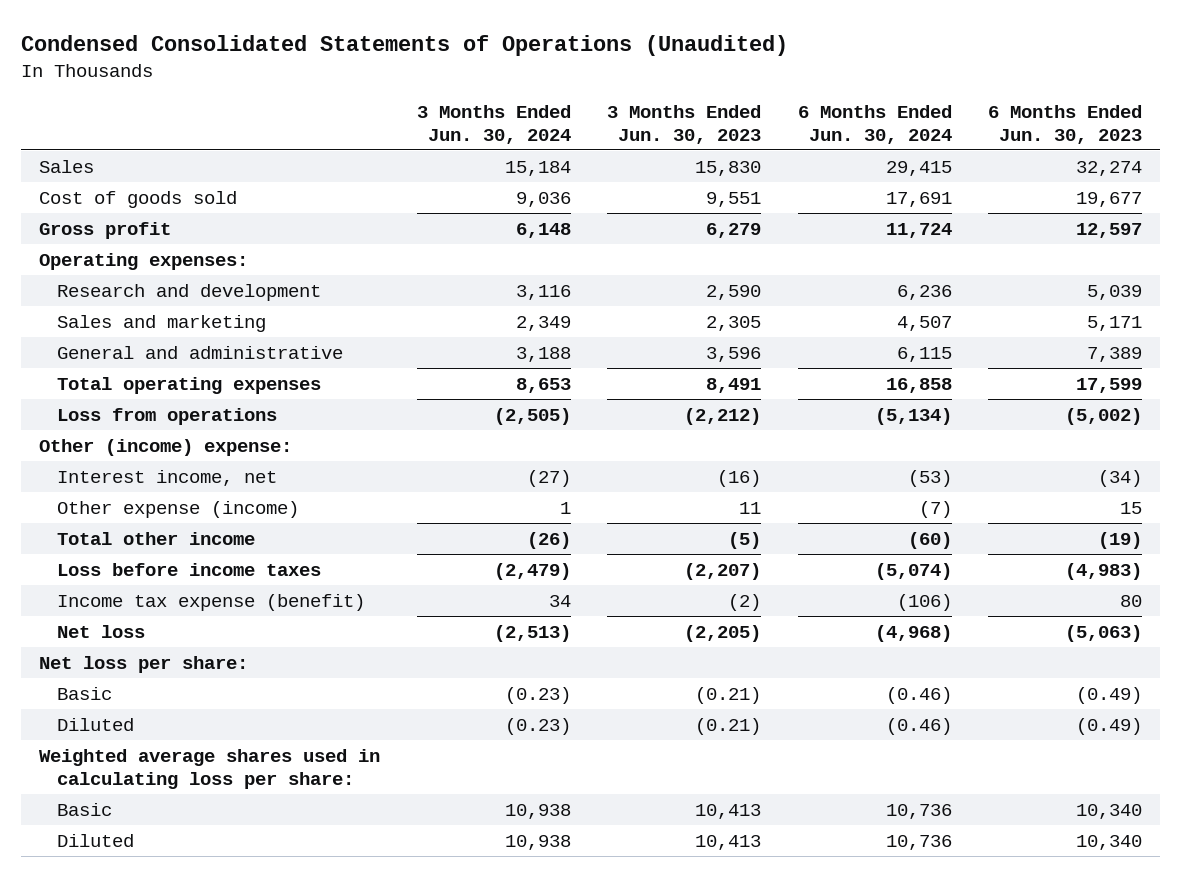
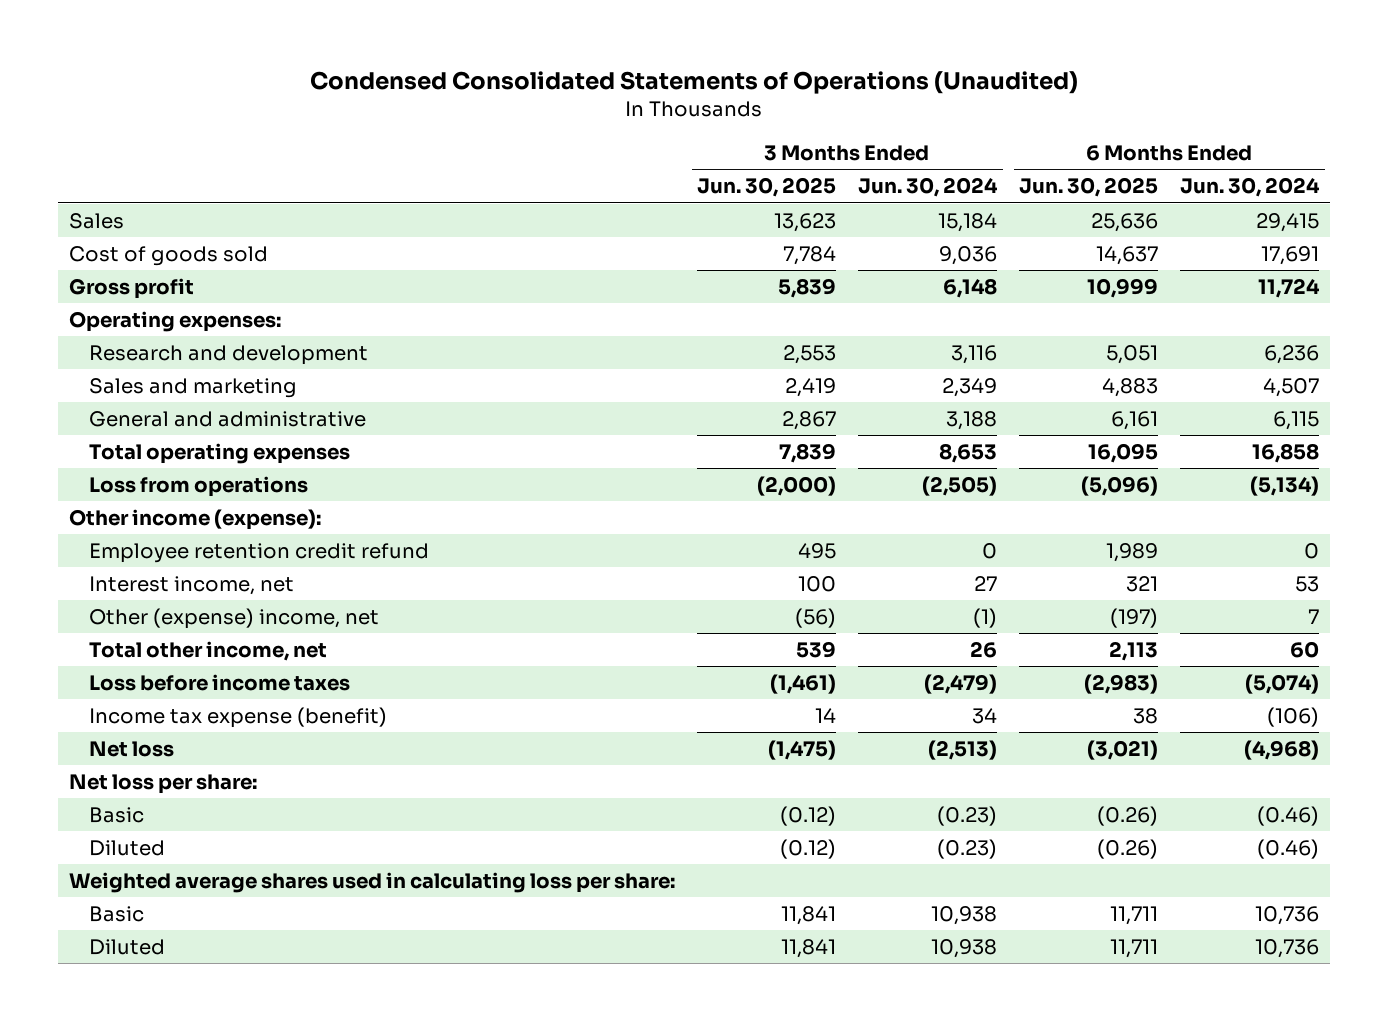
[607,104,762,144] 3 Months Ended Jun. 30, 2023 -> none
[988,104,1143,144] 6 Months Ended Jun. 30, 2023 -> none
none -> [697,177,837,198] Jun. 30, 2025
none -> [1019,177,1159,198] Jun. 30, 2025
[39,438,293,456] Other (income) expense: -> [69,508,322,530] Other income (expense):
none -> [88,542,429,563] Employee retention credit refund
[526,469,571,487] (27) -> [974,575,998,591] 27
[907,469,952,487] (53) -> [1295,575,1320,592] 53
[56,500,299,518] Other expense (income) -> [88,607,379,629] Other (expense) income, net
[559,501,571,514] 1 -> [973,607,998,628] (1)
[918,500,952,518] (7) -> [1308,608,1320,624] 7
[56,531,255,545] Total other income -> [88,640,327,661] Total other income, net
[526,531,571,549] (26) -> [970,640,998,658] 26
[907,531,952,549] (60) -> [1290,640,1320,658] 60

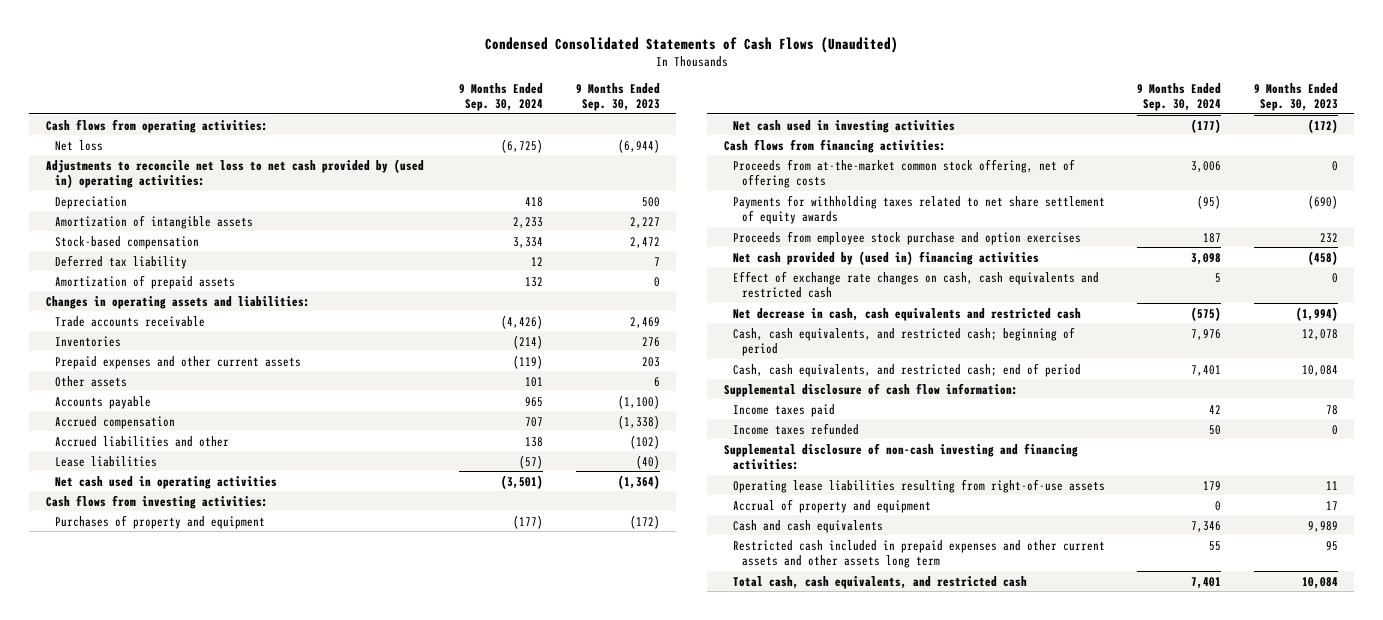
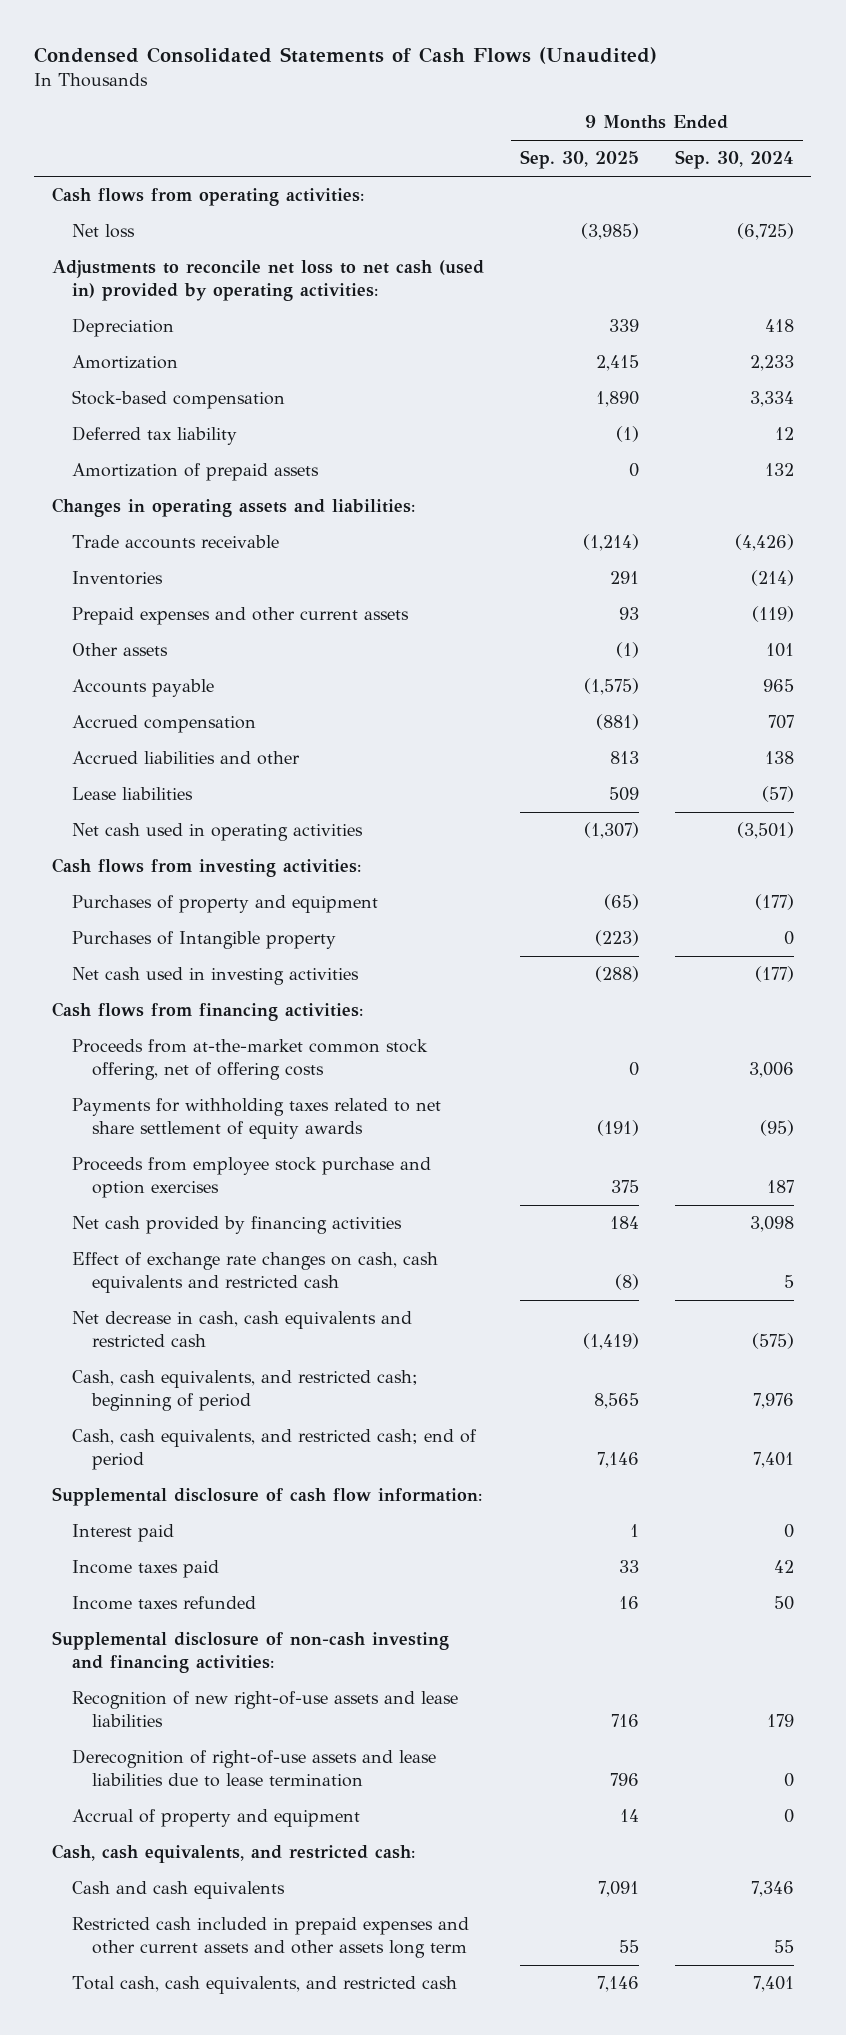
[575,82,660,112] 9 Months Ended Sep. 30, 2023 -> none
none -> [519,150,639,170] Sep. 30, 2025
[45,158,424,188] Adjustments to reconcile net loss to net cash provided by (used in) operating activities: -> [52,260,485,301] Adjustments to reconcile net loss to net cash (used in) provided by operating activities:
[54,214,253,229] Amortization of intangible assets -> [72,355,179,370] Amortization
none -> [72,931,337,950] Purchases of Intangible property
[732,250,1039,265] Net cash provided by (used in) financing activities -> [72,1216,403,1235] Net cash provided by financing activities
none -> [72,1524,175,1543] Interest paid
[732,478,1105,493] Operating lease liabilities resulting from right-of-use assets -> [72,1691,459,1727] Recognition of new right-of-use assets and lease liabilities
none -> [72,1749,437,1787] Derecognition of right-of-use assets and lease liabilities due to lease termination
none -> [52,1844,416,1864] Cash, cash equivalents, and restricted cash:

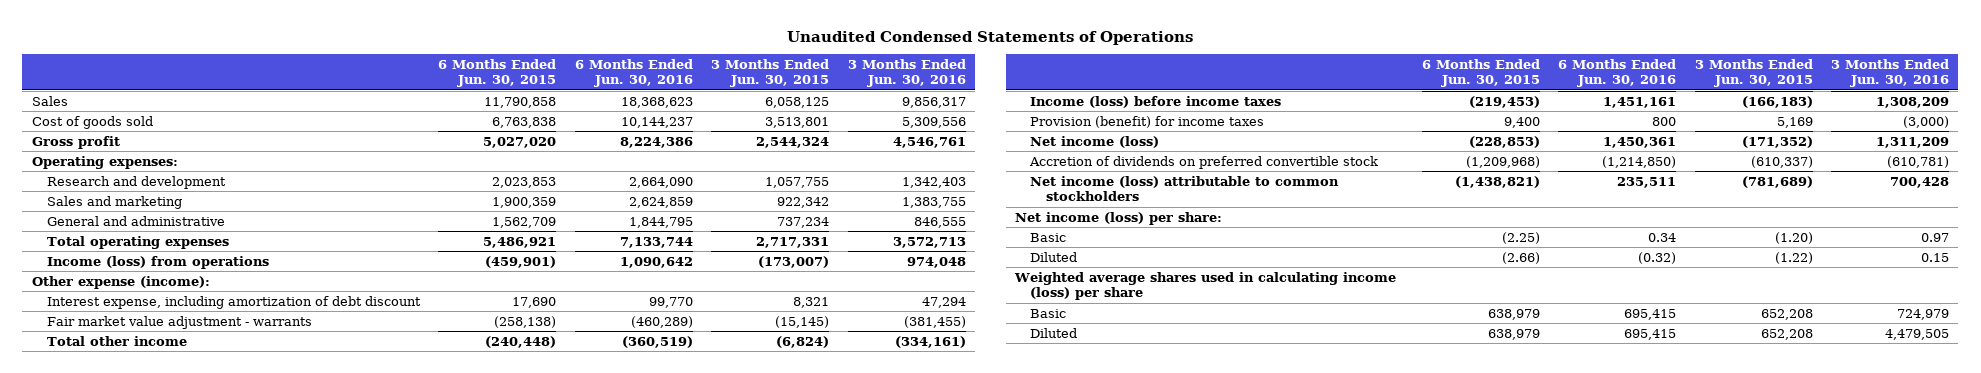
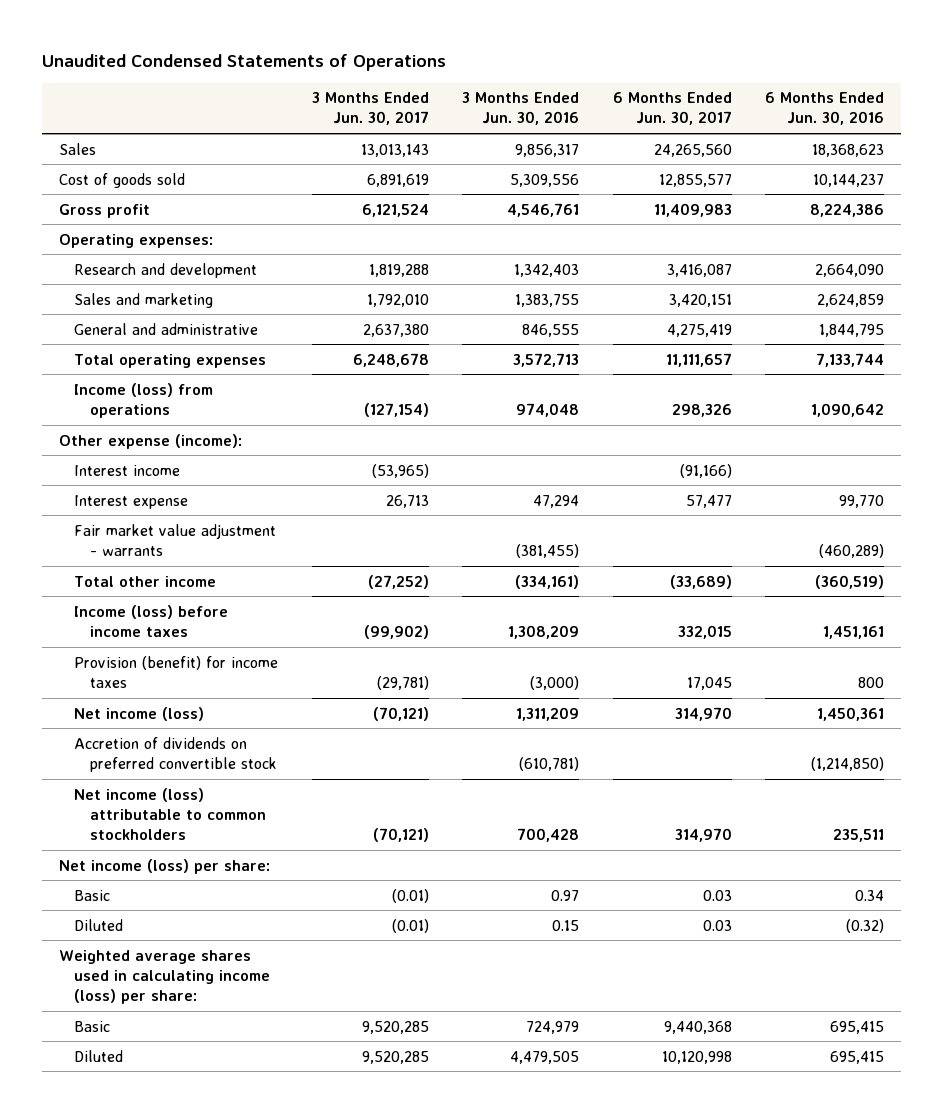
[438,58,557,88] 6 Months Ended Jun. 30, 2015 -> none
[711,58,830,88] 3 Months Ended Jun. 30, 2015 -> none
none -> [311,92,429,126] 3 Months Ended Jun. 30, 2017
none -> [612,92,732,126] 6 Months Ended Jun. 30, 2017
none -> [74,464,181,476] Interest income
[46,295,421,309] Interest expense, including amortization of debt discount -> [74,494,189,509] Interest expense
[1013,271,1396,301] Weighted average shares used in calculating income (loss) per share -> [58,949,271,1005] Weighted average shares used in calculating income (loss) per share:

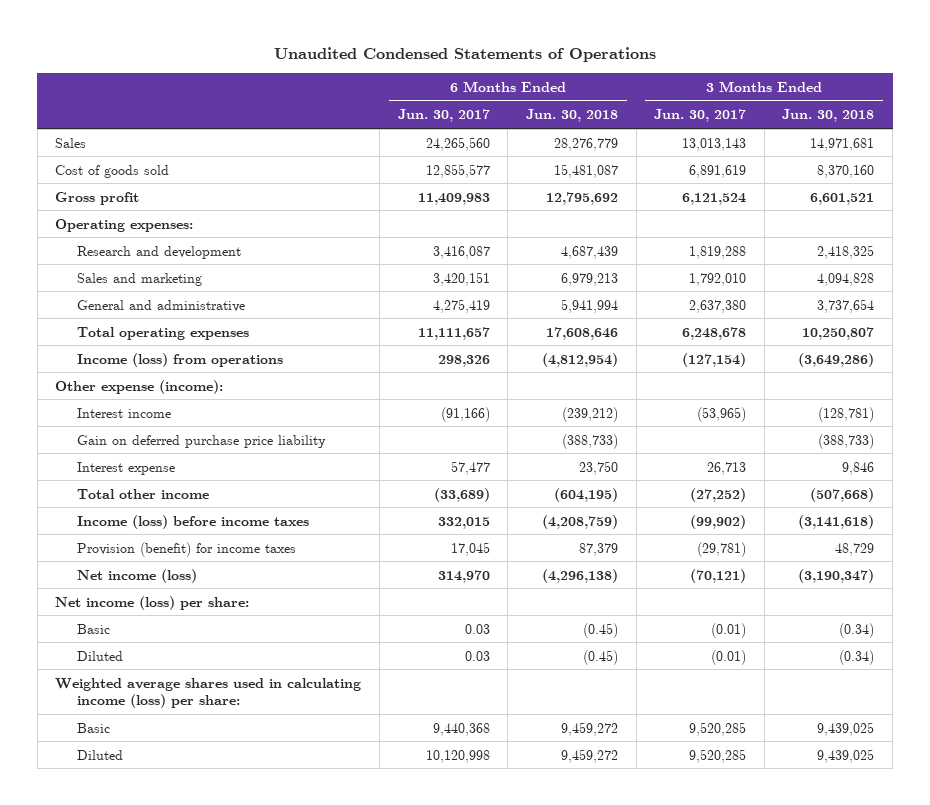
[462,92,580,126] 3 Months Ended Jun. 30, 2016 -> none
[765,92,885,126] 6 Months Ended Jun. 30, 2016 -> none
none -> [525,109,618,123] Jun. 30, 2018
none -> [782,109,875,123] Jun. 30, 2018
none -> [77,434,327,448] Gain on deferred purchase price liability
[74,523,277,556] Fair market value adjustment - warrants -> none
[74,736,278,772] Accretion of dividends on preferred convertible stock -> none
[74,787,267,841] Net income (loss) attributable to common stockholders -> none

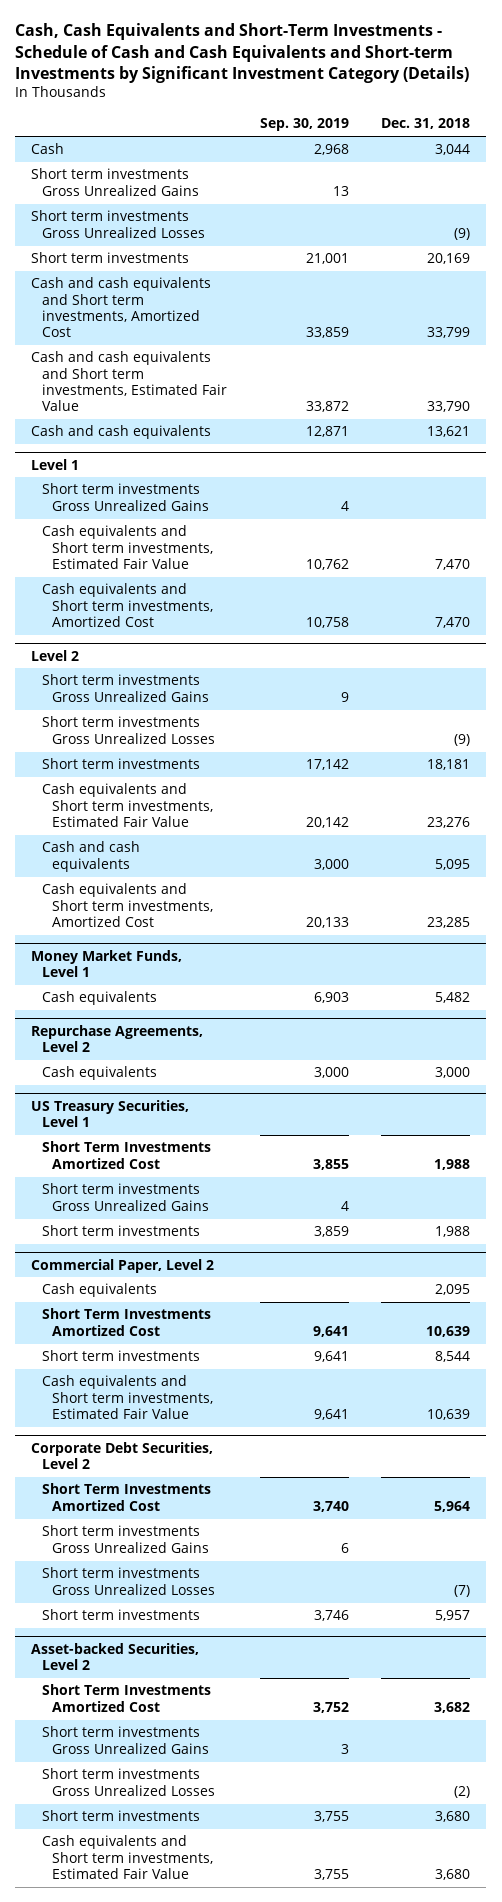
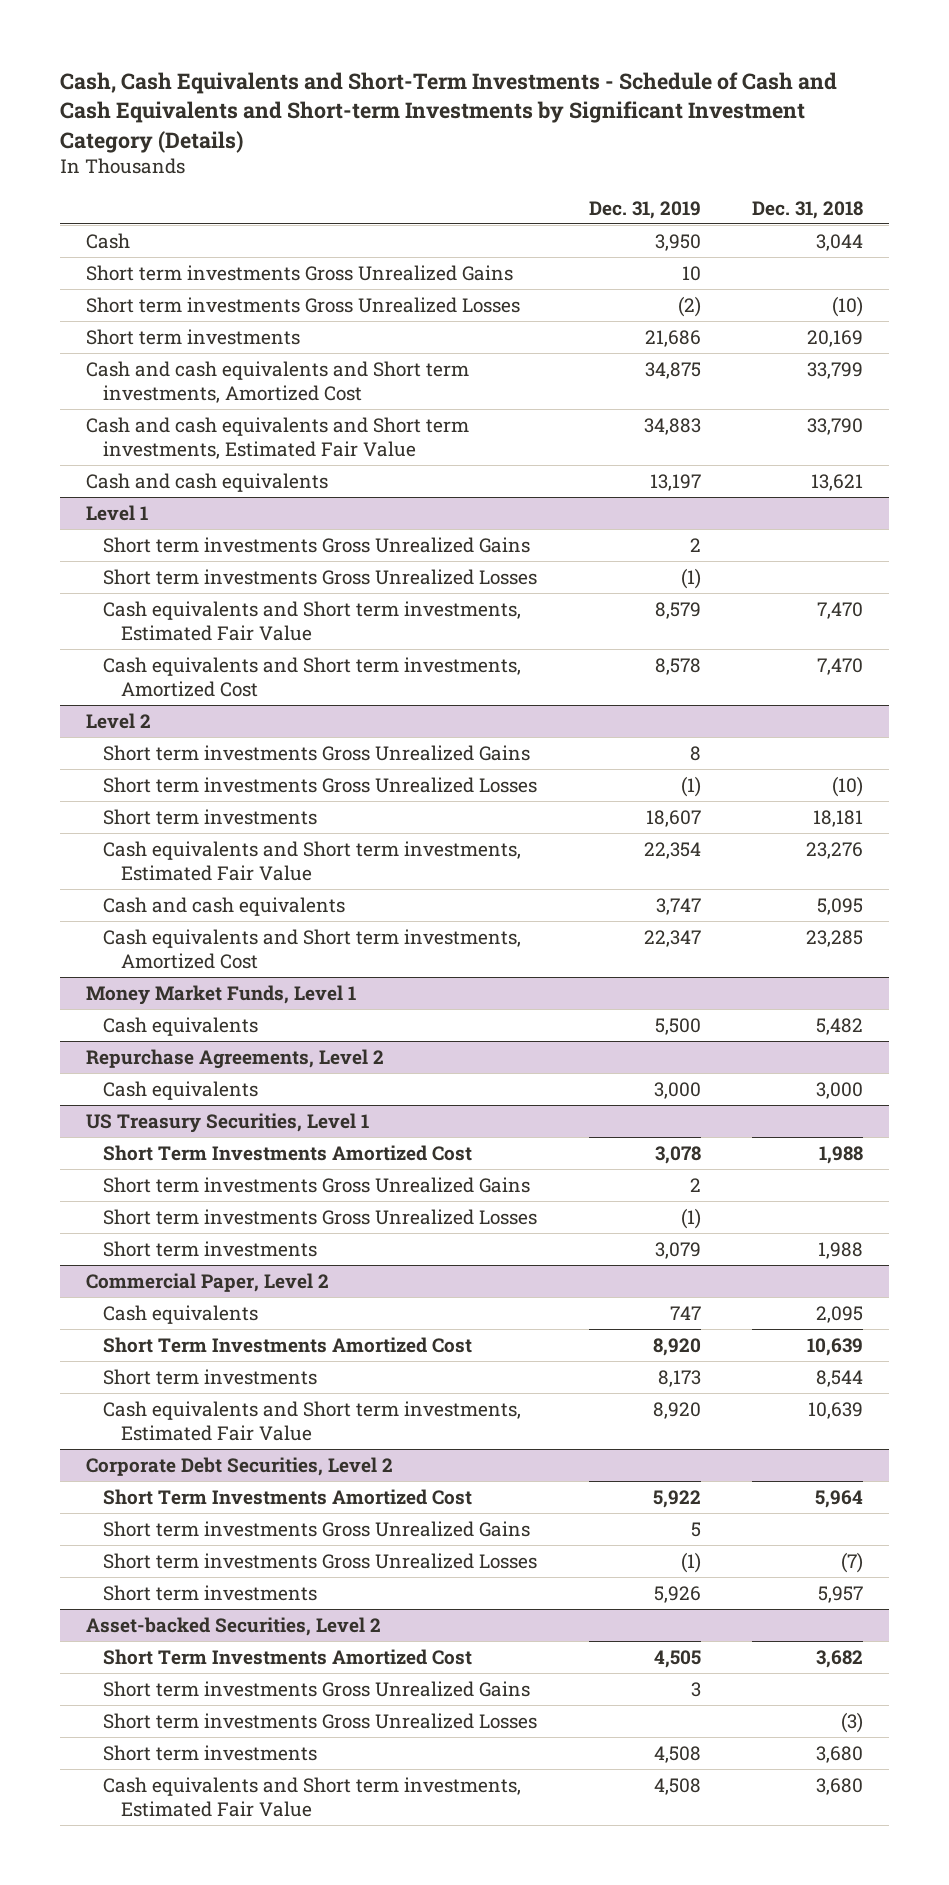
[259,118,349,132] Sep. 30, 2019 -> none
none -> [588,200,701,219] Dec. 31, 2019
[454,227,471,240] (9) -> [832,295,864,317] (10)
none -> [103,568,538,585] Short term investments Gross Unrealized Losses
[454,733,471,746] (9) -> [832,775,864,797] (10)
none -> [103,1208,538,1225] Short term investments Gross Unrealized Losses
[454,1785,471,1798] (2) -> [841,1711,864,1733] (3)

